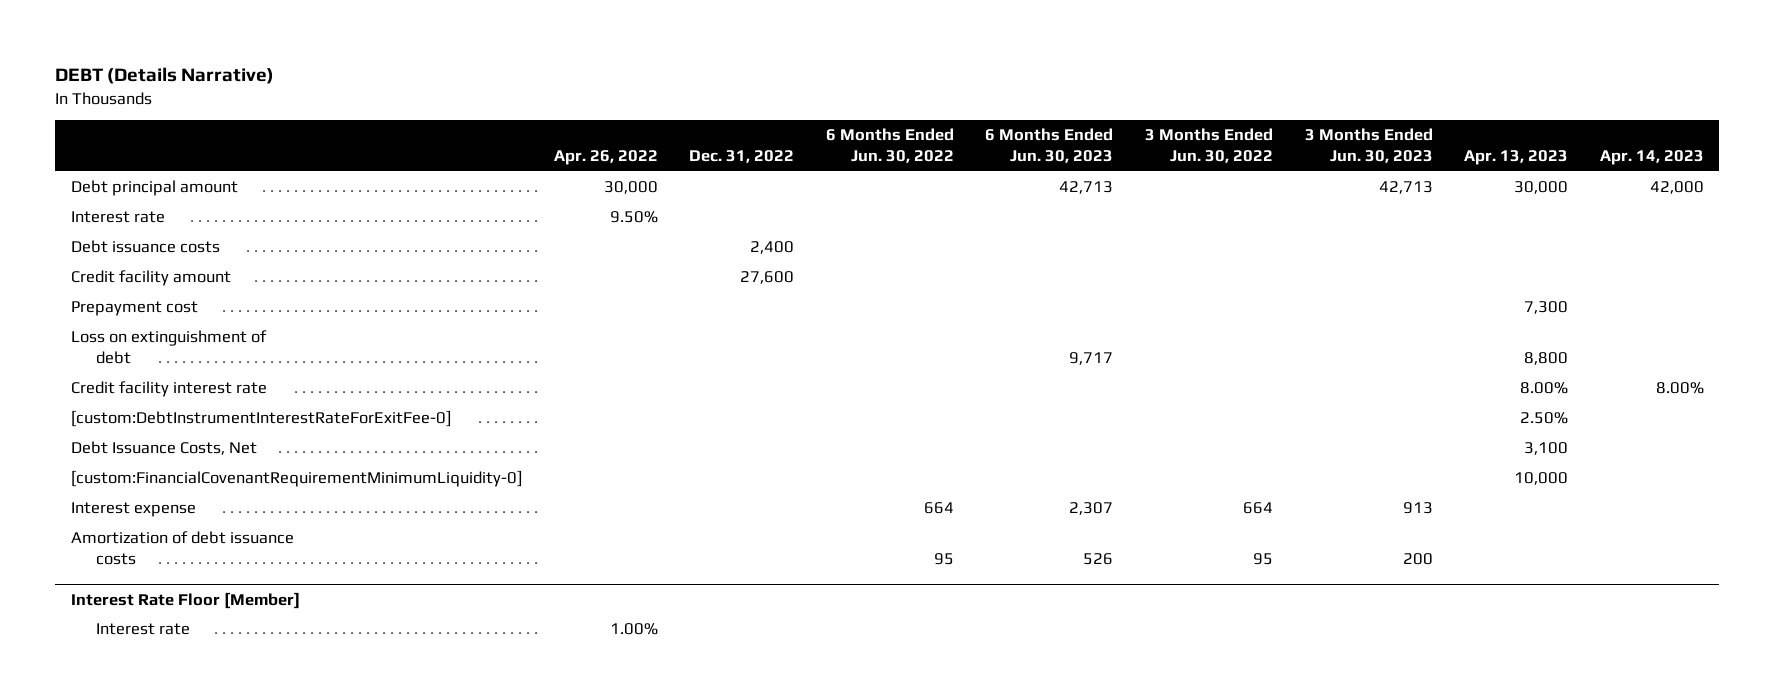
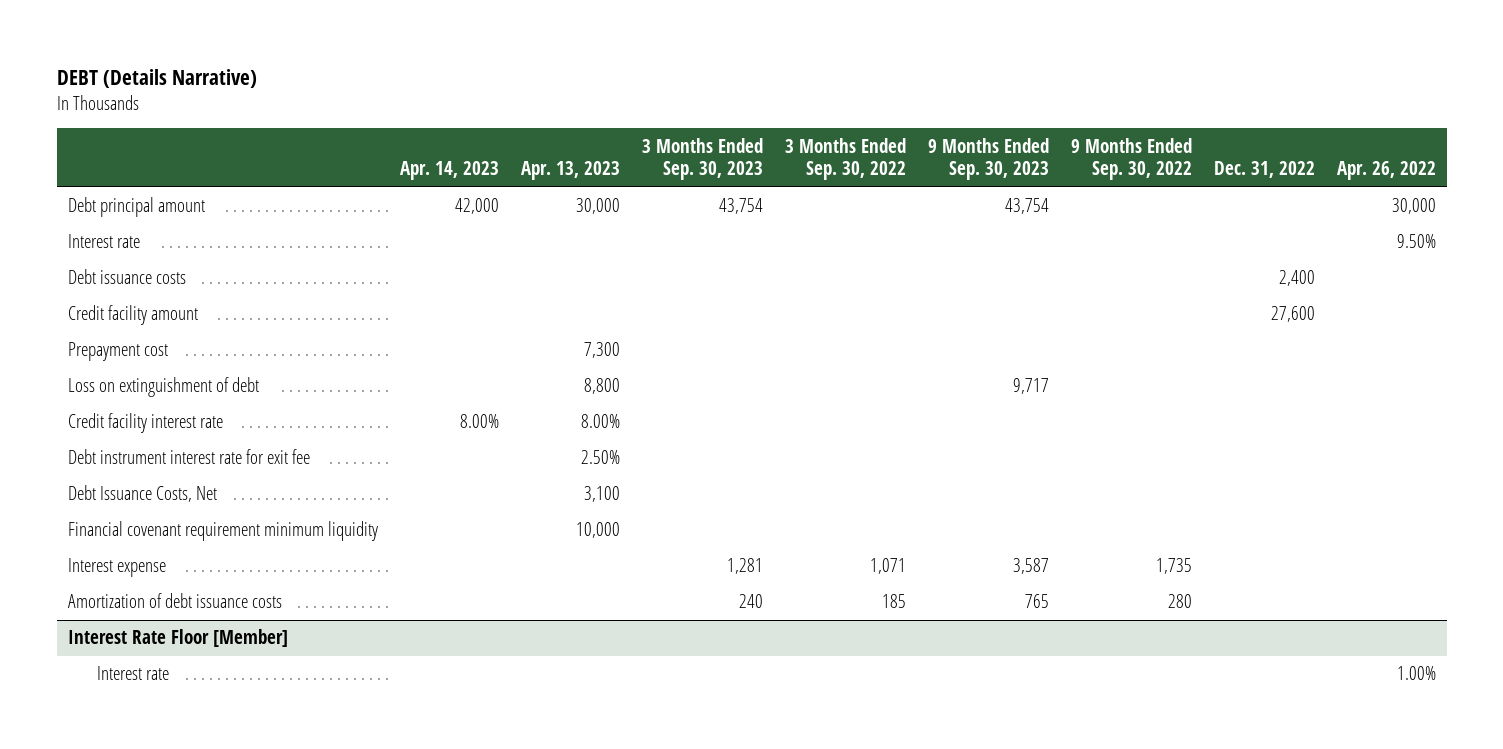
[825,128,954,164] 6 Months Ended Jun. 30, 2022 -> none
[985,128,1114,164] 6 Months Ended Jun. 30, 2023 -> none
[1144,128,1273,164] 3 Months Ended Jun. 30, 2022 -> none
[1304,128,1433,164] 3 Months Ended Jun. 30, 2023 -> none
none -> [641,137,763,181] 3 Months Ended Sep. 30, 2023
none -> [784,137,906,181] 3 Months Ended Sep. 30, 2022
none -> [927,137,1049,181] 9 Months Ended Sep. 30, 2023
none -> [1070,137,1192,181] 9 Months Ended Sep. 30, 2022
[71,410,452,428] [custom:DebtInstrumentInterestRateForExitFee-0] -> [67,449,310,465] Debt instrument interest rate for exit fee
[71,470,523,488] [custom:FinancialCovenantRequirementMinimumLiquidity-0] -> [67,521,378,542] Financial covenant requirement minimum liquidity

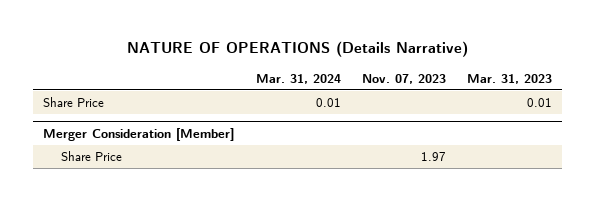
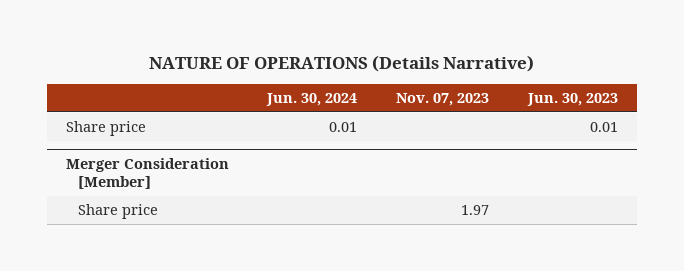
[255,73,341,84] Mar. 31, 2024 -> none
[466,73,552,84] Mar. 31, 2023 -> none
none -> [266,92,358,106] Jun. 30, 2024
none -> [526,92,618,106] Jun. 30, 2023
[43,97,105,108] Share Price -> [65,121,146,137] Share price
[60,151,122,162] Share Price -> [78,204,159,220] Share price

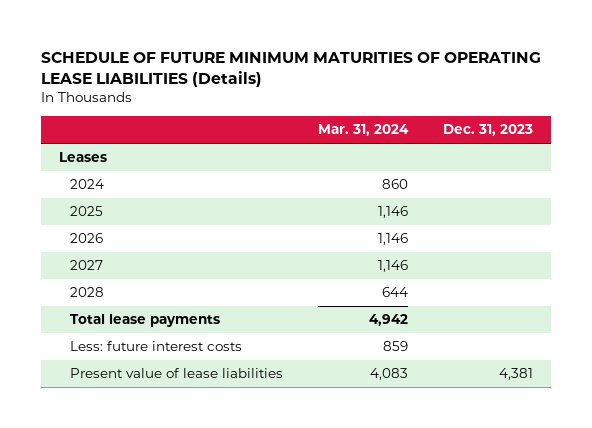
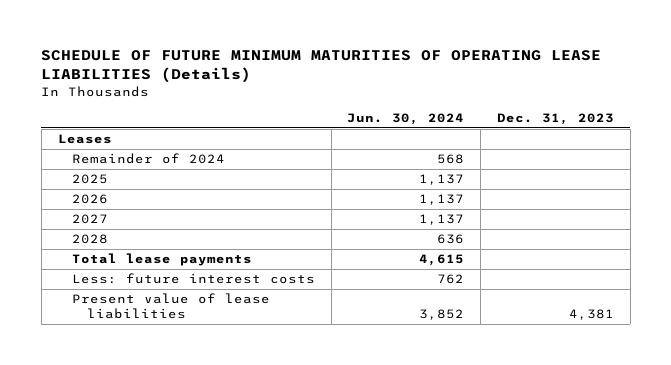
[318,124,410,137] Mar. 31, 2024 -> none
none -> [347,113,465,126] Jun. 30, 2024
[70,179,105,190] 2024 -> [72,153,226,165] Remainder of 2024

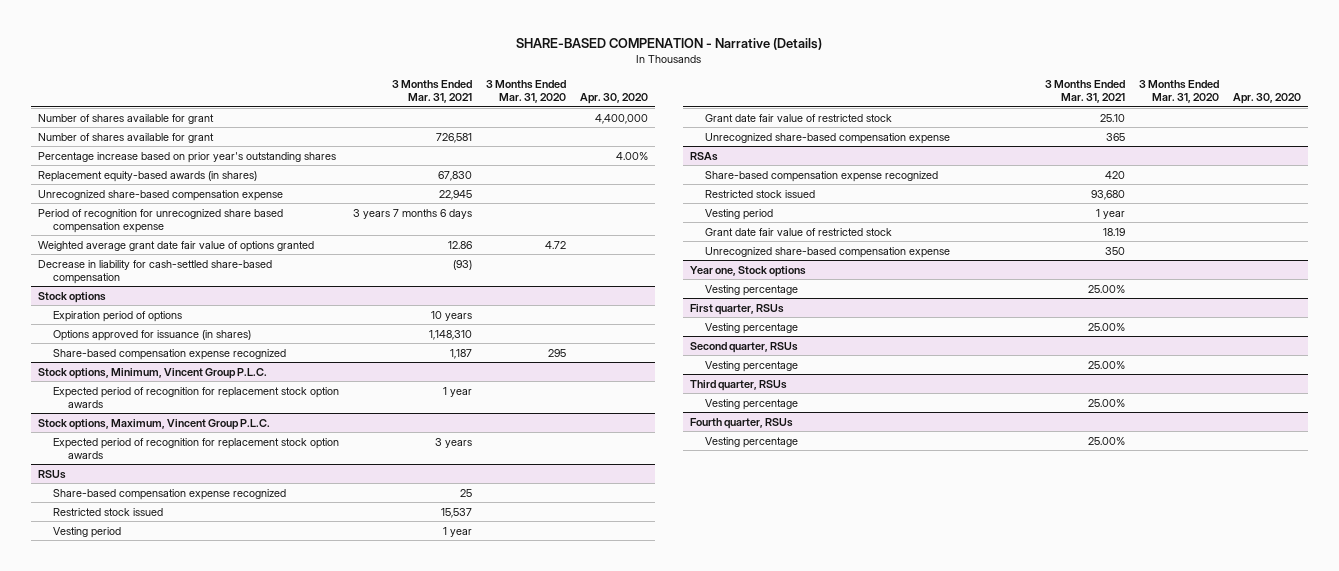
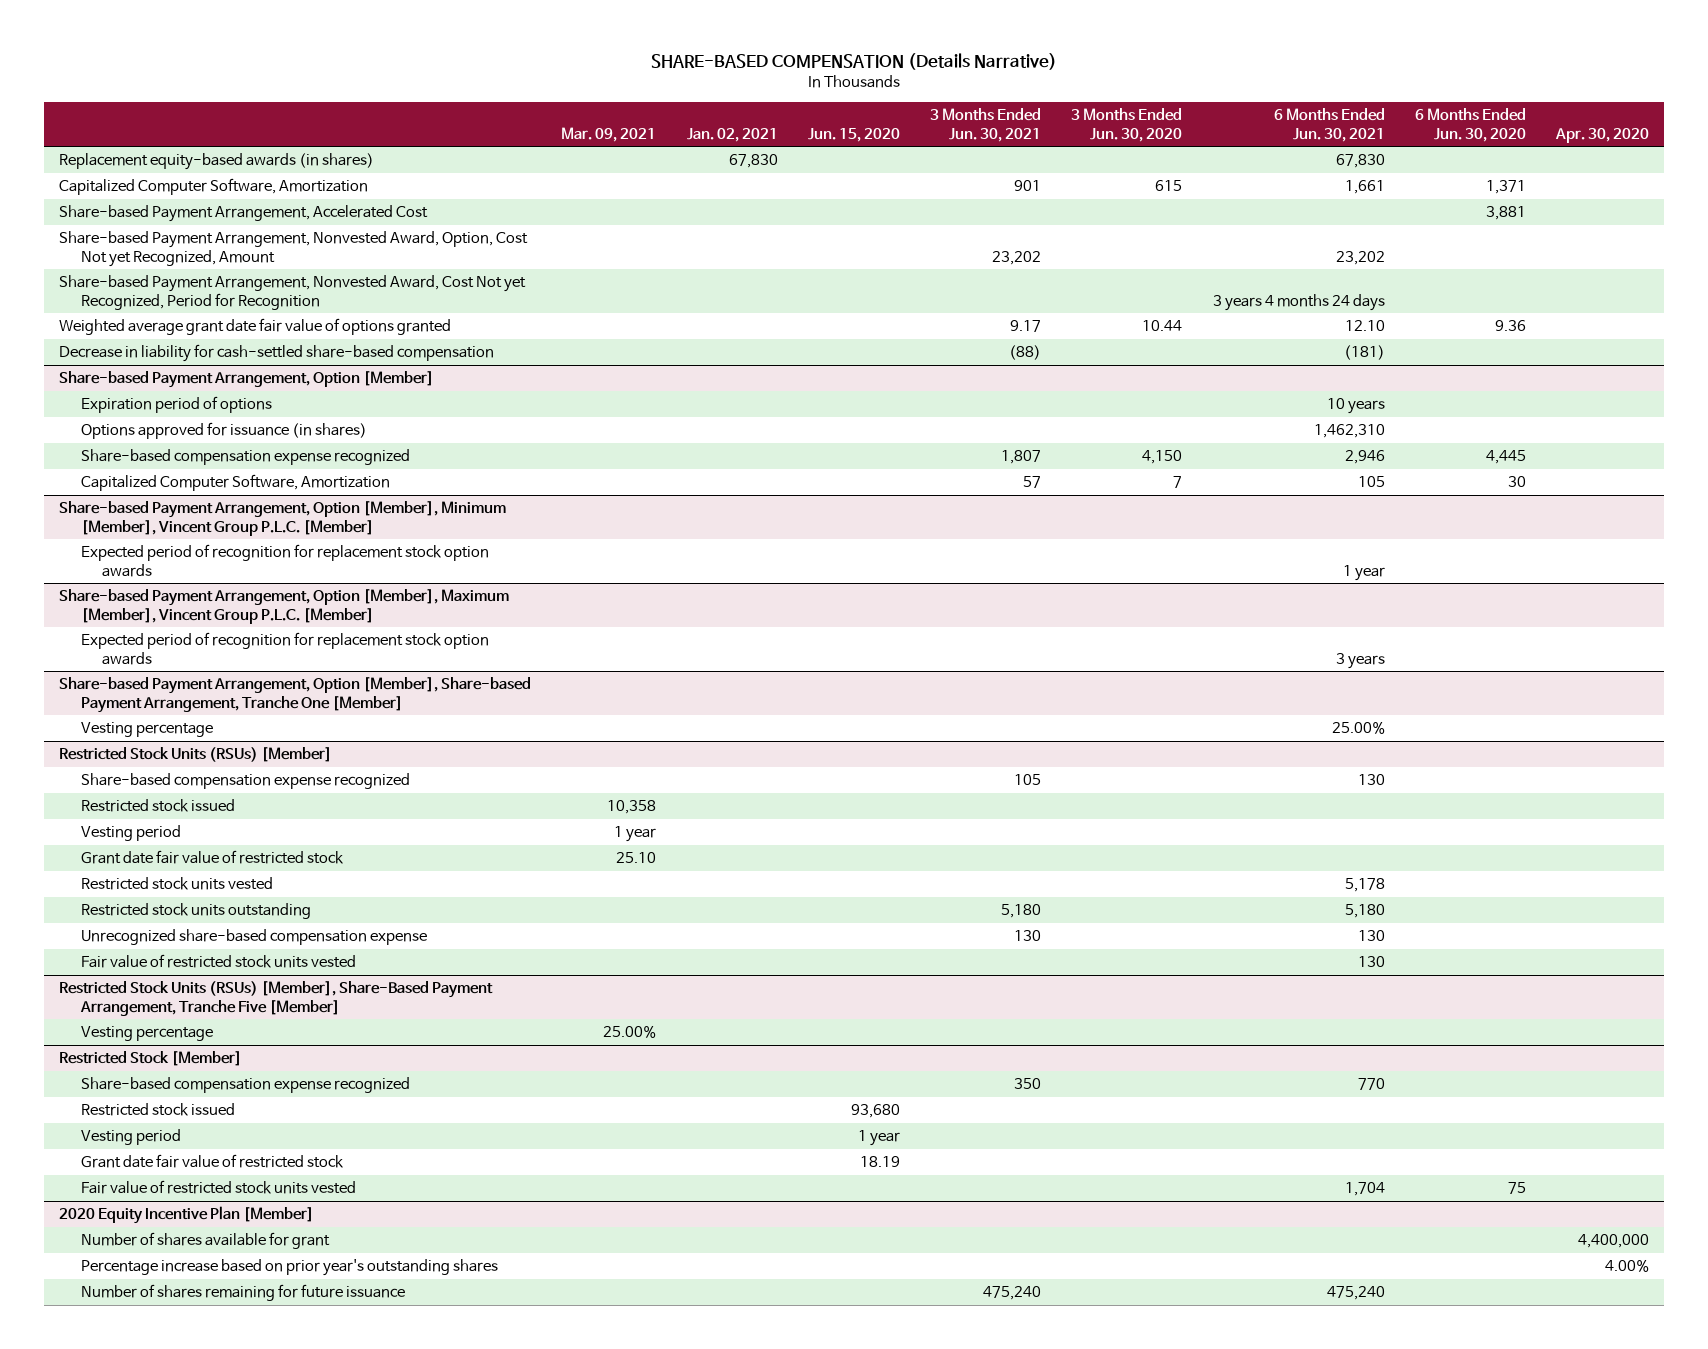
[516,38,823,51] SHARE-BASED COMPENATION - Narrative (Details) -> [651,53,1058,71] SHARE-BASED COMPENSATION (Details Narrative)
[392,79,473,104] 3 Months Ended Mar. 31, 2021 -> none
[486,79,567,104] 3 Months Ended Mar. 31, 2020 -> none
none -> [561,127,657,143] Mar. 09, 2021
none -> [686,128,778,143] Jan. 02, 2021
none -> [807,128,900,143] Jun. 15, 2020
none -> [930,108,1042,143] 3 Months Ended Jun. 30, 2021
none -> [1071,108,1183,143] 3 Months Ended Jun. 30, 2020
none -> [1273,108,1385,143] 6 Months Ended Jun. 30, 2021
none -> [1414,108,1526,143] 6 Months Ended Jun. 30, 2020
[37,113,214,124] Number of shares available for grant -> none
[37,132,214,143] Number of shares available for grant -> none
[37,151,336,163] Percentage increase based on prior year's outstanding shares -> none
none -> [59,178,369,196] Capitalized Computer Software, Amortization
none -> [59,205,429,223] Share-based Payment Arrangement, Accelerated Cost
[37,189,283,201] Unrecognized share-based compensation expense -> [59,231,529,267] Share-based Payment Arrangement, Nonvested Award, Option, Cost Not yet Recognized, Amount
[37,208,283,233] Period of recognition for unrecognized share based compensation expense -> [59,275,527,310] Share-based Payment Arrangement, Nonvested Award, Cost Not yet Recognized, Period for Recognition
[37,291,106,303] Stock options -> [59,371,435,389] Share-based Payment Arrangement, Option [Member]
none -> [80,474,390,492] Capitalized Computer Software, Amortization
[37,367,267,379] Stock options, Minimum, Vincent Group P.L.C. -> [59,501,507,536] Share-based Payment Arrangement, Option [Member], Minimum [Member], Vincent Group P.L.C. [Member]
[37,418,270,430] Stock options, Maximum, Vincent Group P.L.C. -> [59,589,510,624] Share-based Payment Arrangement, Option [Member], Maximum [Member], Vincent Group P.L.C. [Member]
none -> [59,677,532,713] Share-based Payment Arrangement, Option [Member], Share-based Payment Arrangement, Tranche One [Member]
none -> [80,722,213,738] Vesting percentage
[37,469,66,479] RSUs -> [59,747,333,763] Restricted Stock Units (RSUs) [Member]
none -> [80,877,273,891] Restricted stock units vested
none -> [80,903,311,920] Restricted stock units outstanding
none -> [80,954,356,969] Fair value of restricted stock units vested
none -> [59,981,494,1016] Restricted Stock Units (RSUs) [Member], Share-Based Payment Arrangement, Tranche Five [Member]
none -> [80,1026,213,1042] Vesting percentage
[690,151,719,161] RSAs -> [59,1051,243,1067] Restricted Stock [Member]
[705,246,951,258] Unrecognized share-based compensation expense -> none
[690,265,807,277] Year one, Stock options -> none
[705,284,799,296] Vesting percentage -> none
[690,303,785,315] First quarter, RSUs -> none
[705,322,799,334] Vesting percentage -> none
[690,341,799,353] Second quarter, RSUs -> none
[705,360,799,372] Vesting percentage -> none
[690,379,788,391] Third quarter, RSUs -> none
[705,398,799,410] Vesting percentage -> none
[690,417,794,429] Fourth quarter, RSUs -> none
[705,436,799,448] Vesting percentage -> none
none -> [80,1180,356,1195] Fair value of restricted stock units vested
none -> [59,1206,315,1225] 2020 Equity Incentive Plan [Member]
none -> [80,1232,330,1250] Number of shares available for grant
none -> [80,1259,498,1277] Percentage increase based on prior year's outstanding shares
none -> [80,1284,405,1302] Number of shares remaining for future issuance

